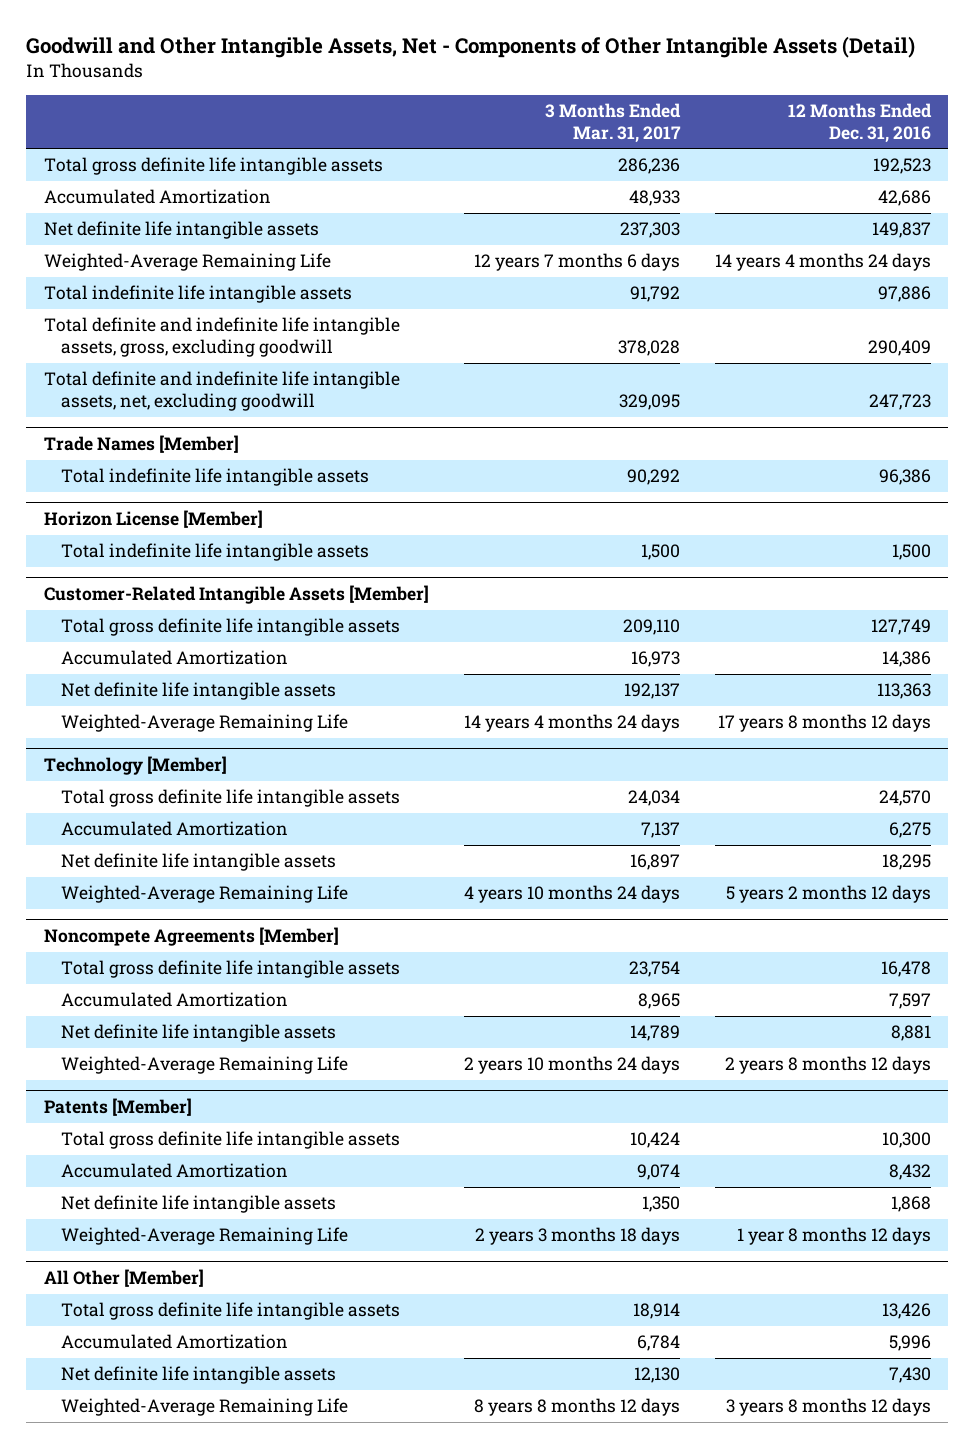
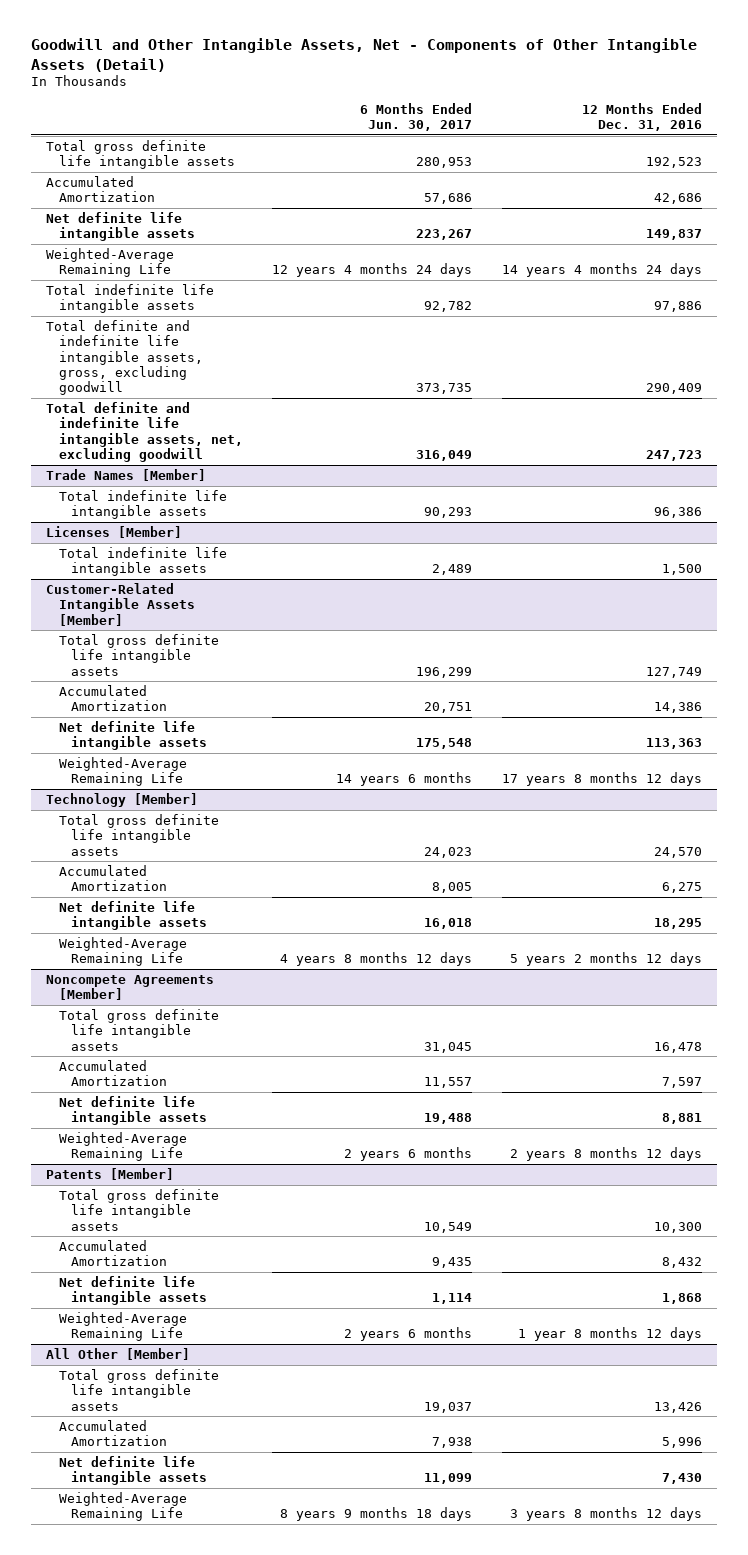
[544,103,681,143] 3 Months Ended Mar. 31, 2017 -> none
none -> [360,102,473,132] 6 Months Ended Jun. 30, 2017
[43,510,263,529] Horizon License [Member] -> [45,525,182,538] Licenses [Member]

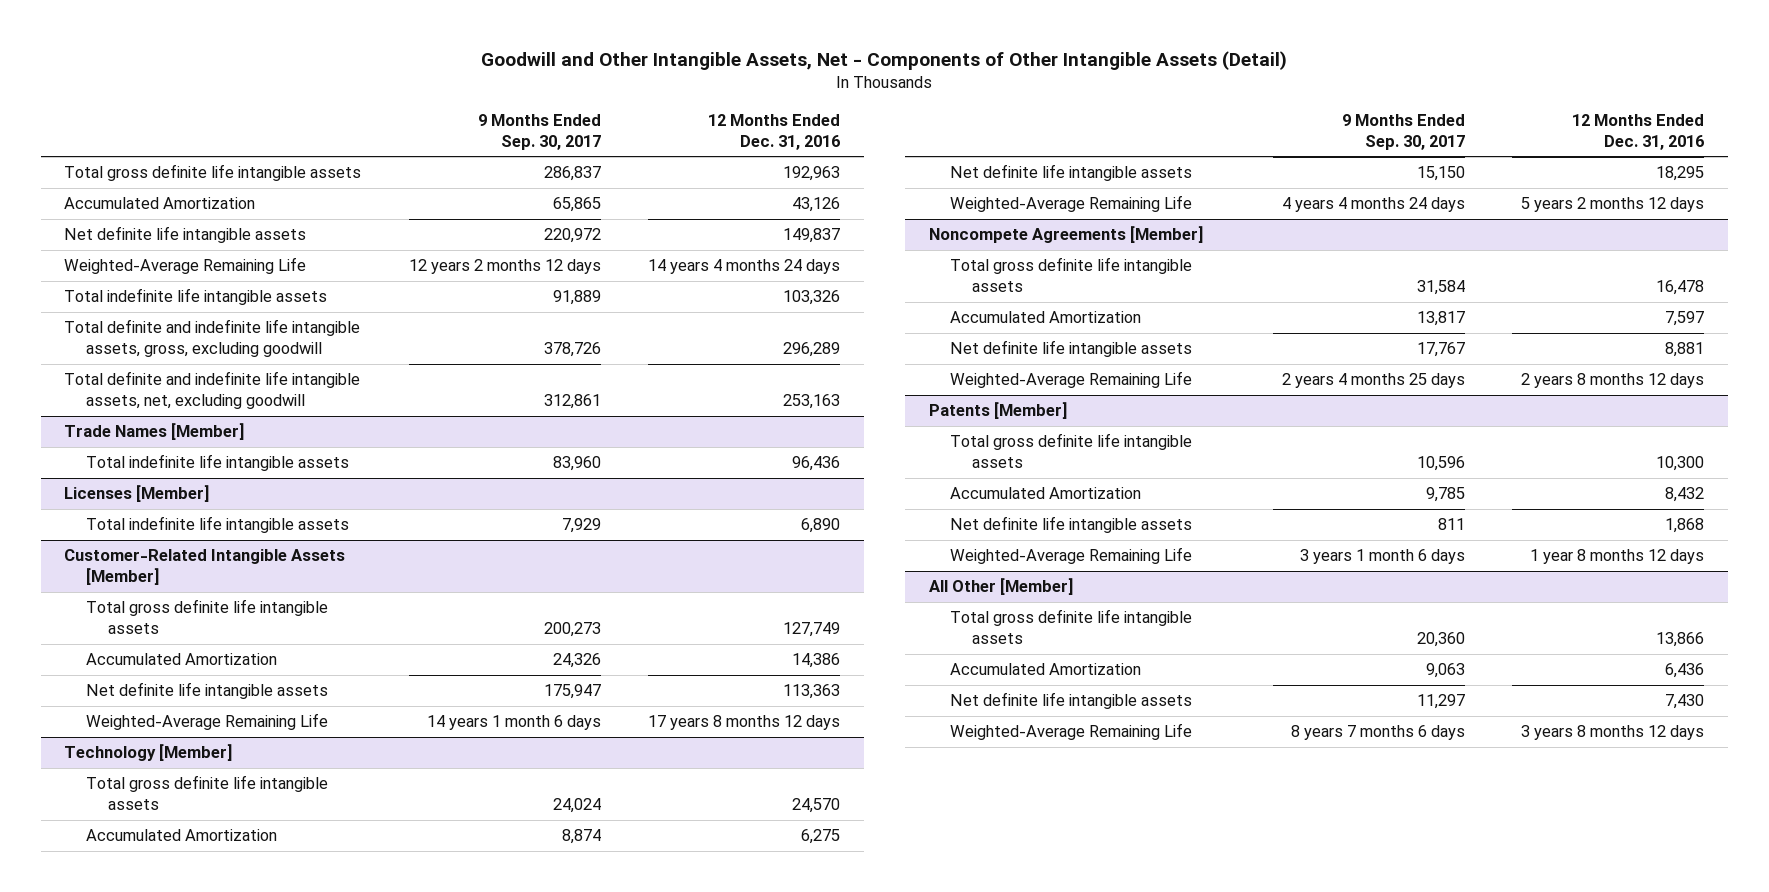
[360,102,473,132] 6 Months Ended Jun. 30, 2017 -> none
none -> [477,113,601,150] 9 Months Ended Sep. 30, 2017
[646,157,703,169] 192,523 -> [783,166,841,182] 192,963
[654,193,703,205] 42,686 -> [792,197,841,213] 43,126
[654,301,703,313] 97,886 -> [783,290,841,306] 103,326
[646,383,703,395] 290,409 -> [783,341,841,357] 296,289
[646,449,703,461] 247,723 -> [783,393,841,409] 253,163
[654,507,703,519] 96,386 -> [792,456,841,472] 96,436
[662,564,703,576] 1,500 -> [801,518,841,534] 6,890
[654,1401,703,1413] 13,426 -> [1656,631,1705,647] 13,866
[662,1437,703,1449] 5,996 -> [1665,663,1705,679] 6,436

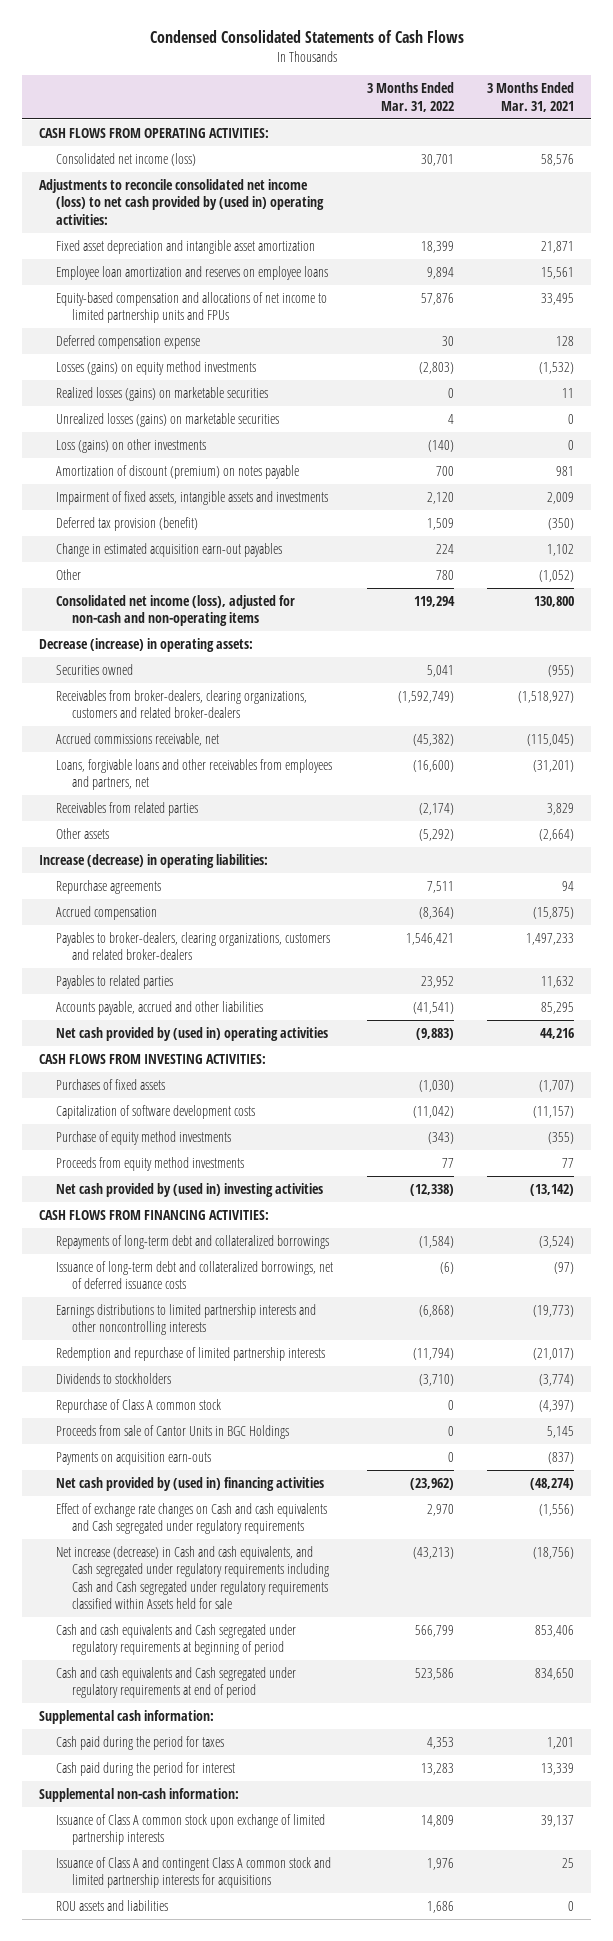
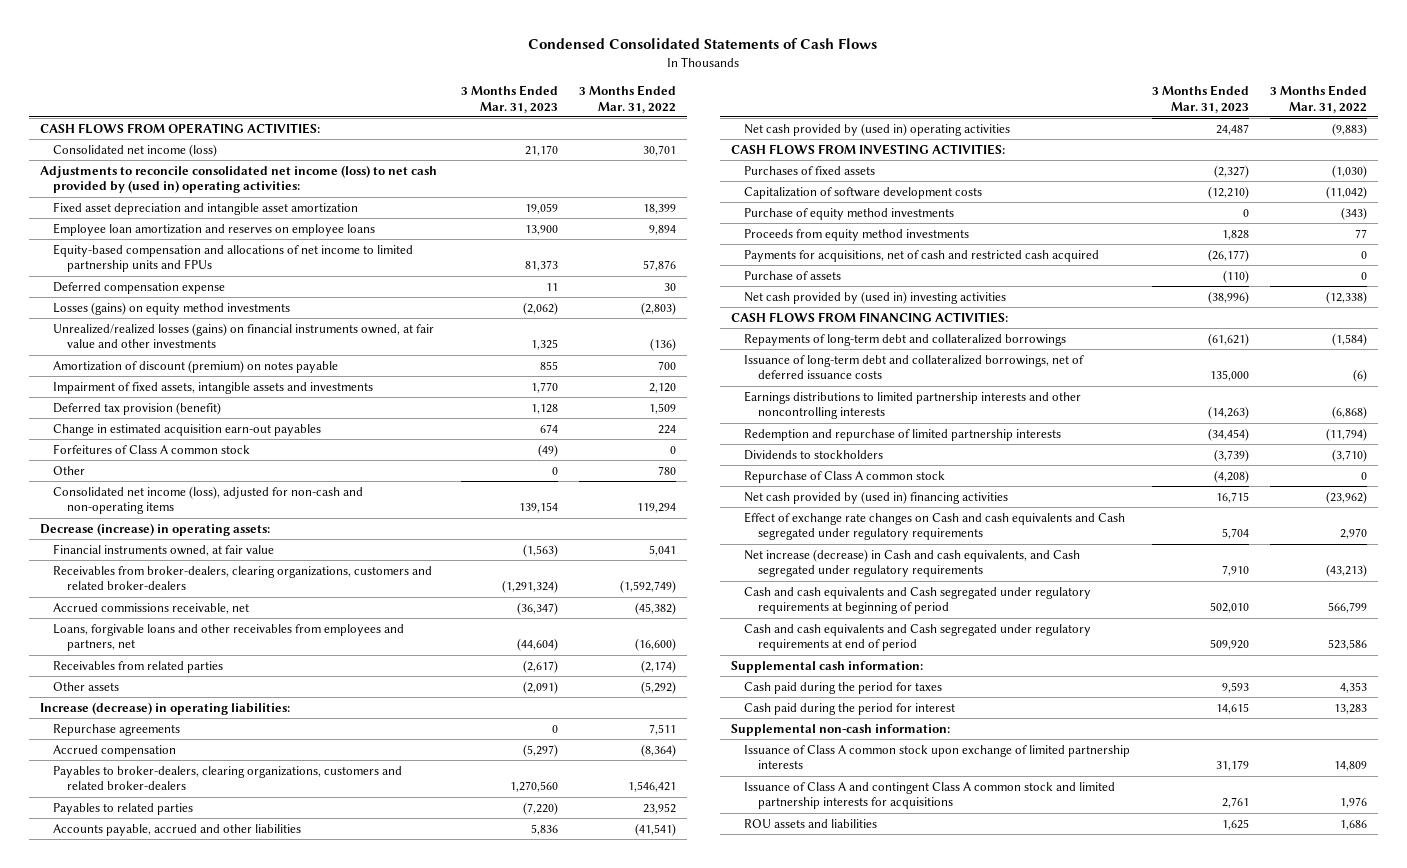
[487,82,575,112] 3 Months Ended Mar. 31, 2021 -> none
none -> [460,85,558,113] 3 Months Ended Mar. 31, 2023
[55,386,268,401] Realized losses (gains) on marketable securities -> none
[55,412,279,427] Unrealized losses (gains) on marketable securities -> none
[55,438,206,453] Loss (gains) on other investments -> [53,322,435,349] Unrealized/realized losses (gains) on financial instruments owned, at fair value and other investments
[427,439,454,452] (140) -> [650,338,677,352] (136)
none -> [53,443,251,454] Forfeitures of Class A common stock
[55,663,133,675] Securities owned -> [53,543,275,556] Financial instruments owned, at fair value
none -> [744,249,1100,262] Payments for acquisitions, net of cash and restricted cash acquired
none -> [744,270,842,280] Purchase of assets
[55,1424,289,1439] Proceeds from sale of Cantor Units in BGC Holdings -> none
[55,1451,211,1465] Payments on acquisition earn-outs -> none
[55,1545,330,1609] Net increase (decrease) in Cash and cash equivalents, and Cash segregated under regulatory requirements including Cash and Cash segregated under regulatory requirements classified within Assets held for sale -> [744,548,1081,578] Net increase (decrease) in Cash and cash equivalents, and Cash segregated under regulatory requirements

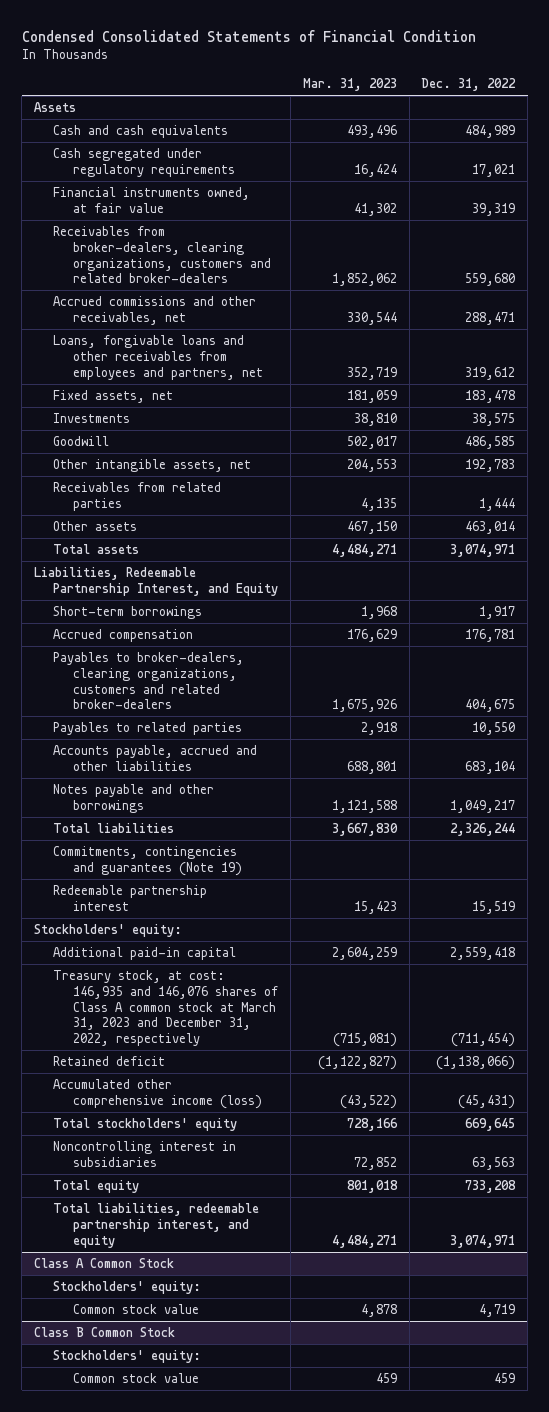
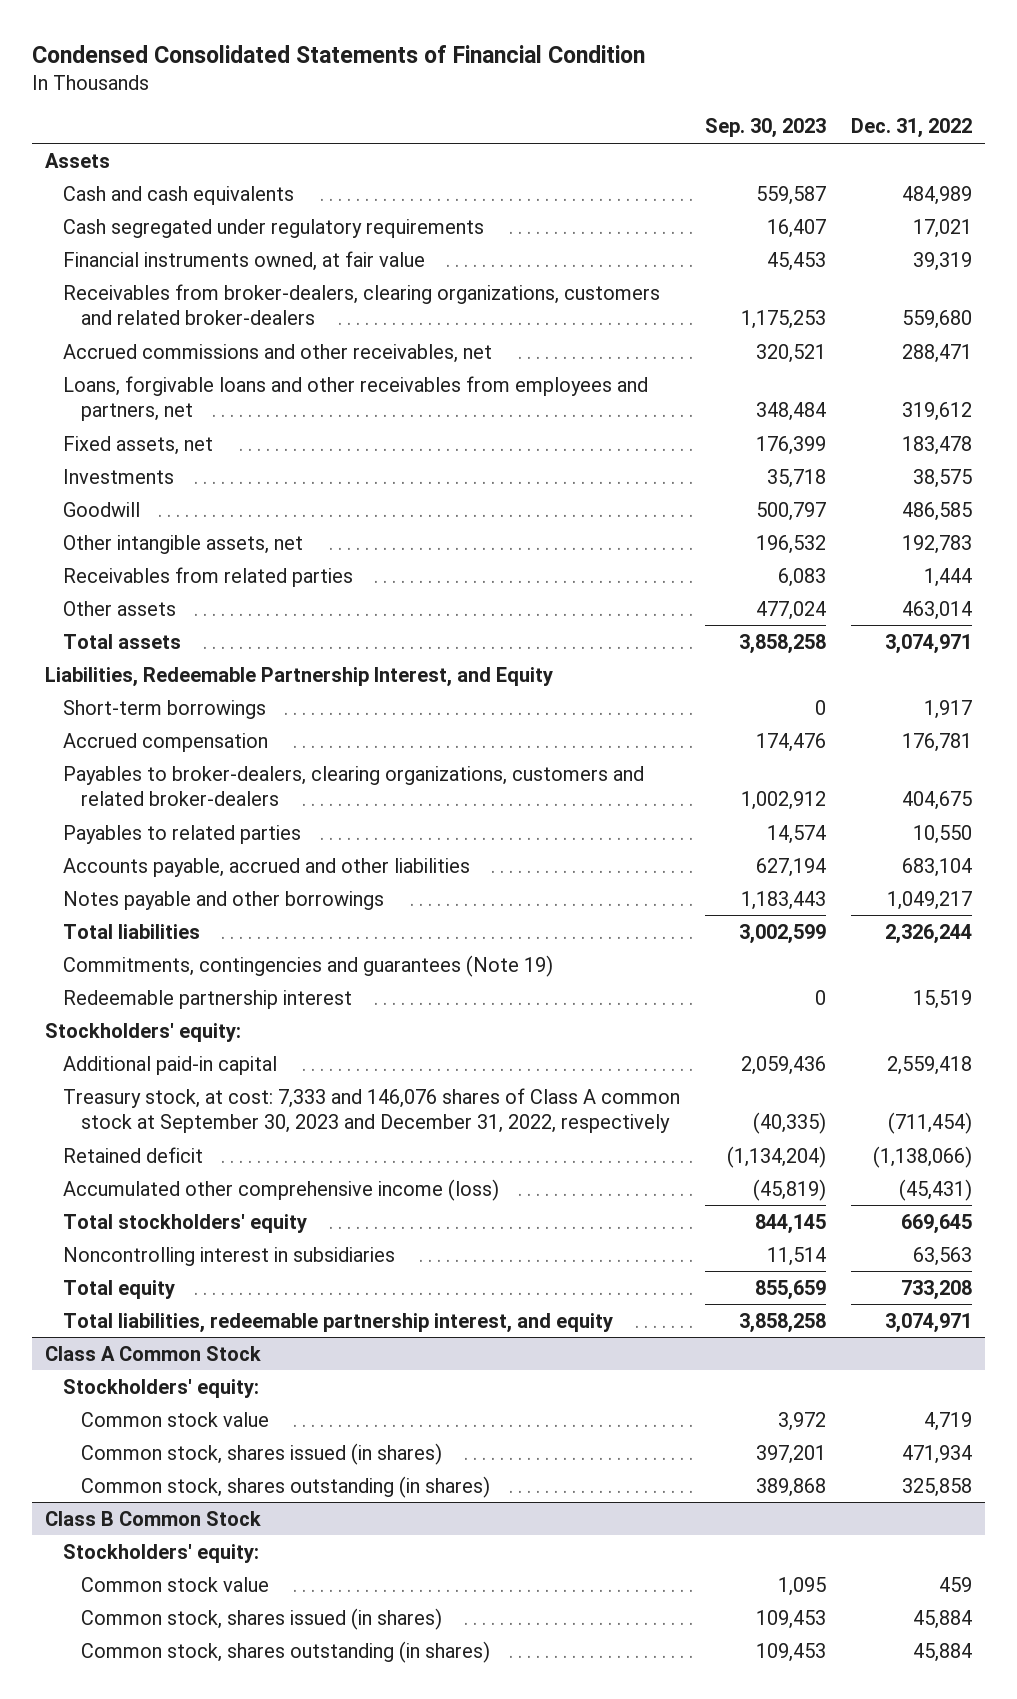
[302,78,397,92] Mar. 31, 2023 -> none
none -> [705,118,827,139] Sep. 30, 2023
[53,970,278,1047] Treasury stock, at cost: 146,935 and 146,076 shares of Class A common stock at March 31, 2023 and December 31, 2022, respectively -> [63,1087,681,1134] Treasury stock, at cost: 7,333 and 146,076 shares of Class A common stock at September 30, 2023 and December 31, 2022, respectively
none -> [81,1442,443,1465] Common stock, shares issued (in shares)
none -> [81,1475,491,1498] Common stock, shares outstanding (in shares)
none -> [81,1607,443,1630] Common stock, shares issued (in shares)
none -> [81,1640,491,1663] Common stock, shares outstanding (in shares)

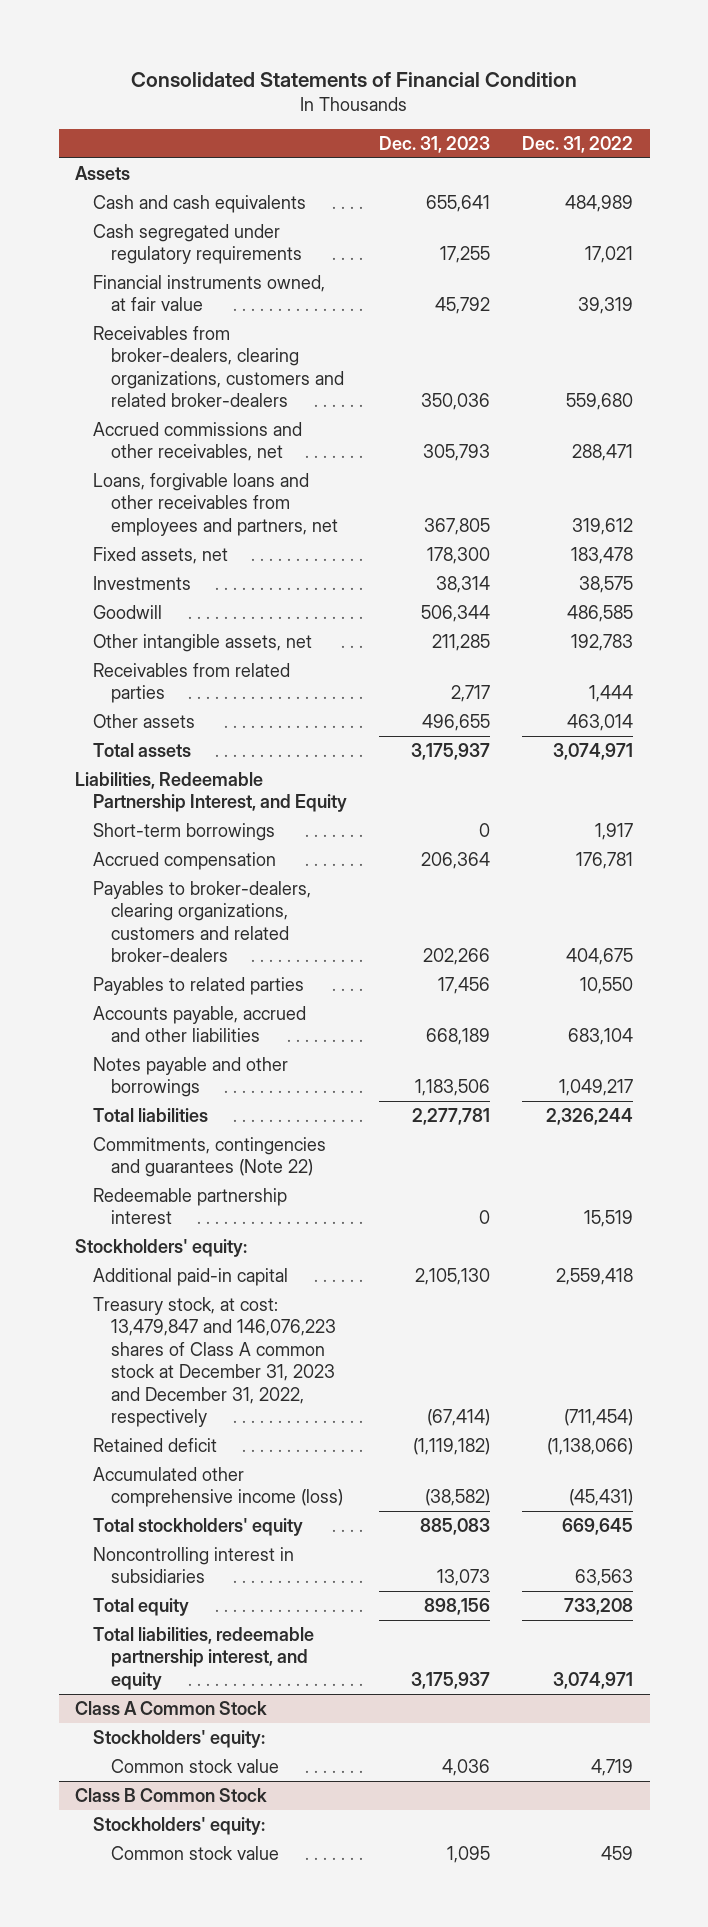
[32,45,646,64] Condensed Consolidated Statements of Financial Condition -> [131,71,578,87] Consolidated Statements of Financial Condition
[705,118,827,139] Sep. 30, 2023 -> none
none -> [379,136,491,154] Dec. 31, 2023
[63,954,554,977] Commitments, contingencies and guarantees (Note 19) -> [93,1136,327,1178] Commitments, contingencies and guarantees (Note 22)
[63,1087,681,1134] Treasury stock, at cost: 7,333 and 146,076 shares of Class A common stock at September 30, 2023 and December 31, 2022, respectively -> [93,1296,337,1427] Treasury stock, at cost: 13,479,847 and 146,076,223 shares of Class A common stock at December 31, 2023 and December 31, 2022, respectively
[81,1442,443,1465] Common stock, shares issued (in shares) -> none
[81,1475,491,1498] Common stock, shares outstanding (in shares) -> none
[81,1607,443,1630] Common stock, shares issued (in shares) -> none
[81,1640,491,1663] Common stock, shares outstanding (in shares) -> none

